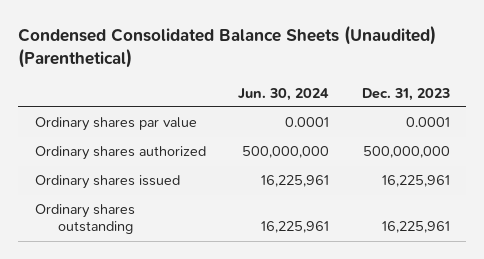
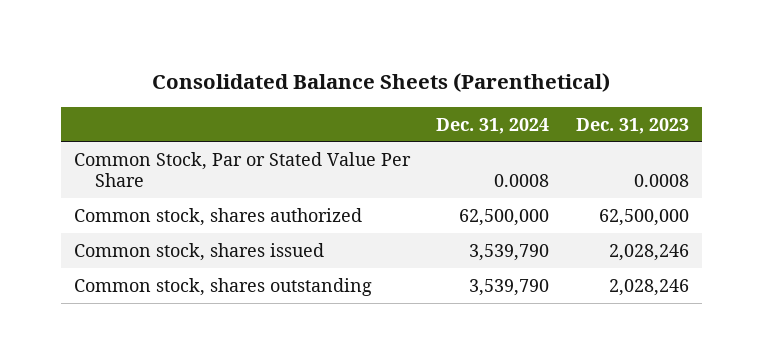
[18,25,437,68] Condensed Consolidated Balance Sheets (Unaudited) (Parenthetical) -> [152,72,611,92] Consolidated Balance Sheets (Parenthetical)
[238,87,330,101] Jun. 30, 2024 -> none
none -> [436,117,550,134] Dec. 31, 2024
[34,117,197,132] Ordinary shares par value -> [73,151,411,188] Common Stock, Par or Stated Value Per Share
[405,117,450,128] 0.0001 -> [633,174,689,188] 0.0008
[34,146,206,161] Ordinary shares authorized -> [73,207,362,226] Common stock, shares authorized
[362,146,450,159] 500,000,000 -> [598,208,689,226] 62,500,000
[34,175,180,190] Ordinary shares issued -> [73,242,324,261] Common stock, shares issued
[381,175,450,188] 16,225,961 -> [608,243,689,261] 2,028,246
[34,204,135,235] Ordinary shares outstanding -> [73,277,372,296] Common stock, shares outstanding
[381,221,450,234] 16,225,961 -> [608,278,689,296] 2,028,246

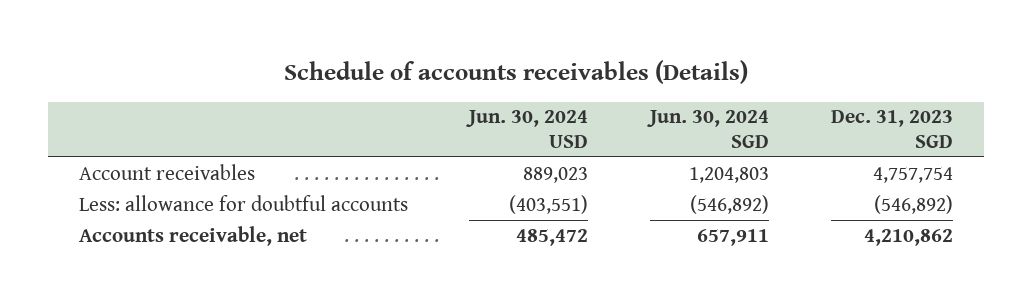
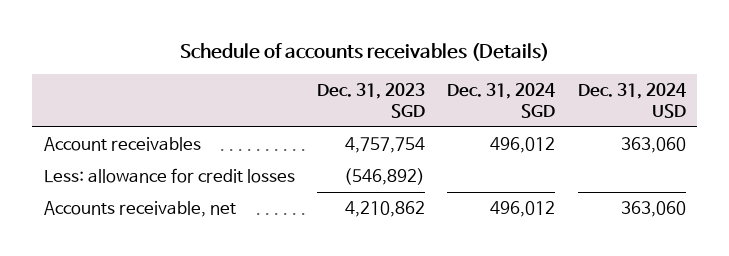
[466,110,589,148] Jun. 30, 2024 USD -> none
[647,110,770,148] Jun. 30, 2024 SGD -> none
none -> [447,83,556,119] Dec. 31, 2024 SGD
none -> [577,83,686,119] Dec. 31, 2024 USD
[78,194,408,211] Less: allowance for doubtful accounts -> [43,167,295,183] Less: allowance for credit losses

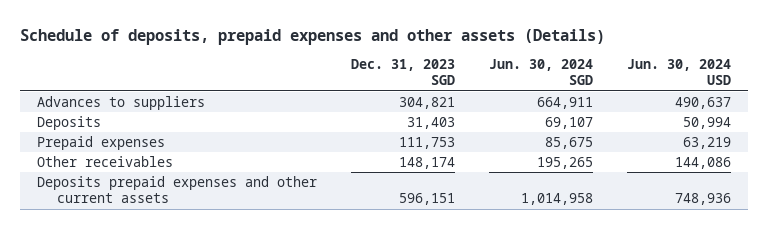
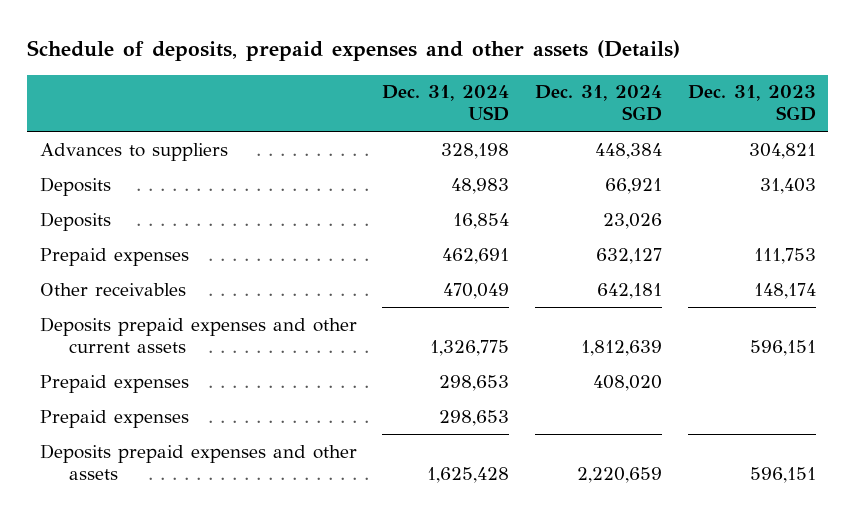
[488,58,593,86] Jun. 30, 2024 SGD -> none
[627,58,732,86] Jun. 30, 2024 USD -> none
none -> [382,85,510,122] Dec. 31, 2024 USD
none -> [534,85,662,122] Dec. 31, 2024 SGD
none -> [39,211,111,231] Deposits
none -> [39,374,189,393] Prepaid expenses
none -> [39,409,189,428] Prepaid expenses
none -> [39,443,357,480] Deposits prepaid expenses and other assets

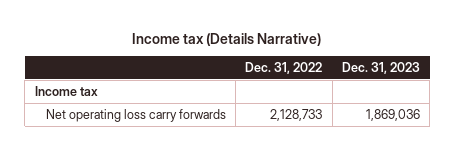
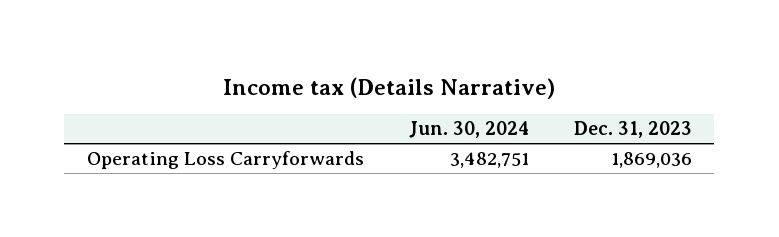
[245,62,323,75] Dec. 31, 2022 -> none
none -> [408,121,529,139] Jun. 30, 2024
[34,85,98,96] Income tax -> none
[45,108,226,122] Net operating loss carry forwards -> [86,151,364,170] Operating Loss Carryforwards

